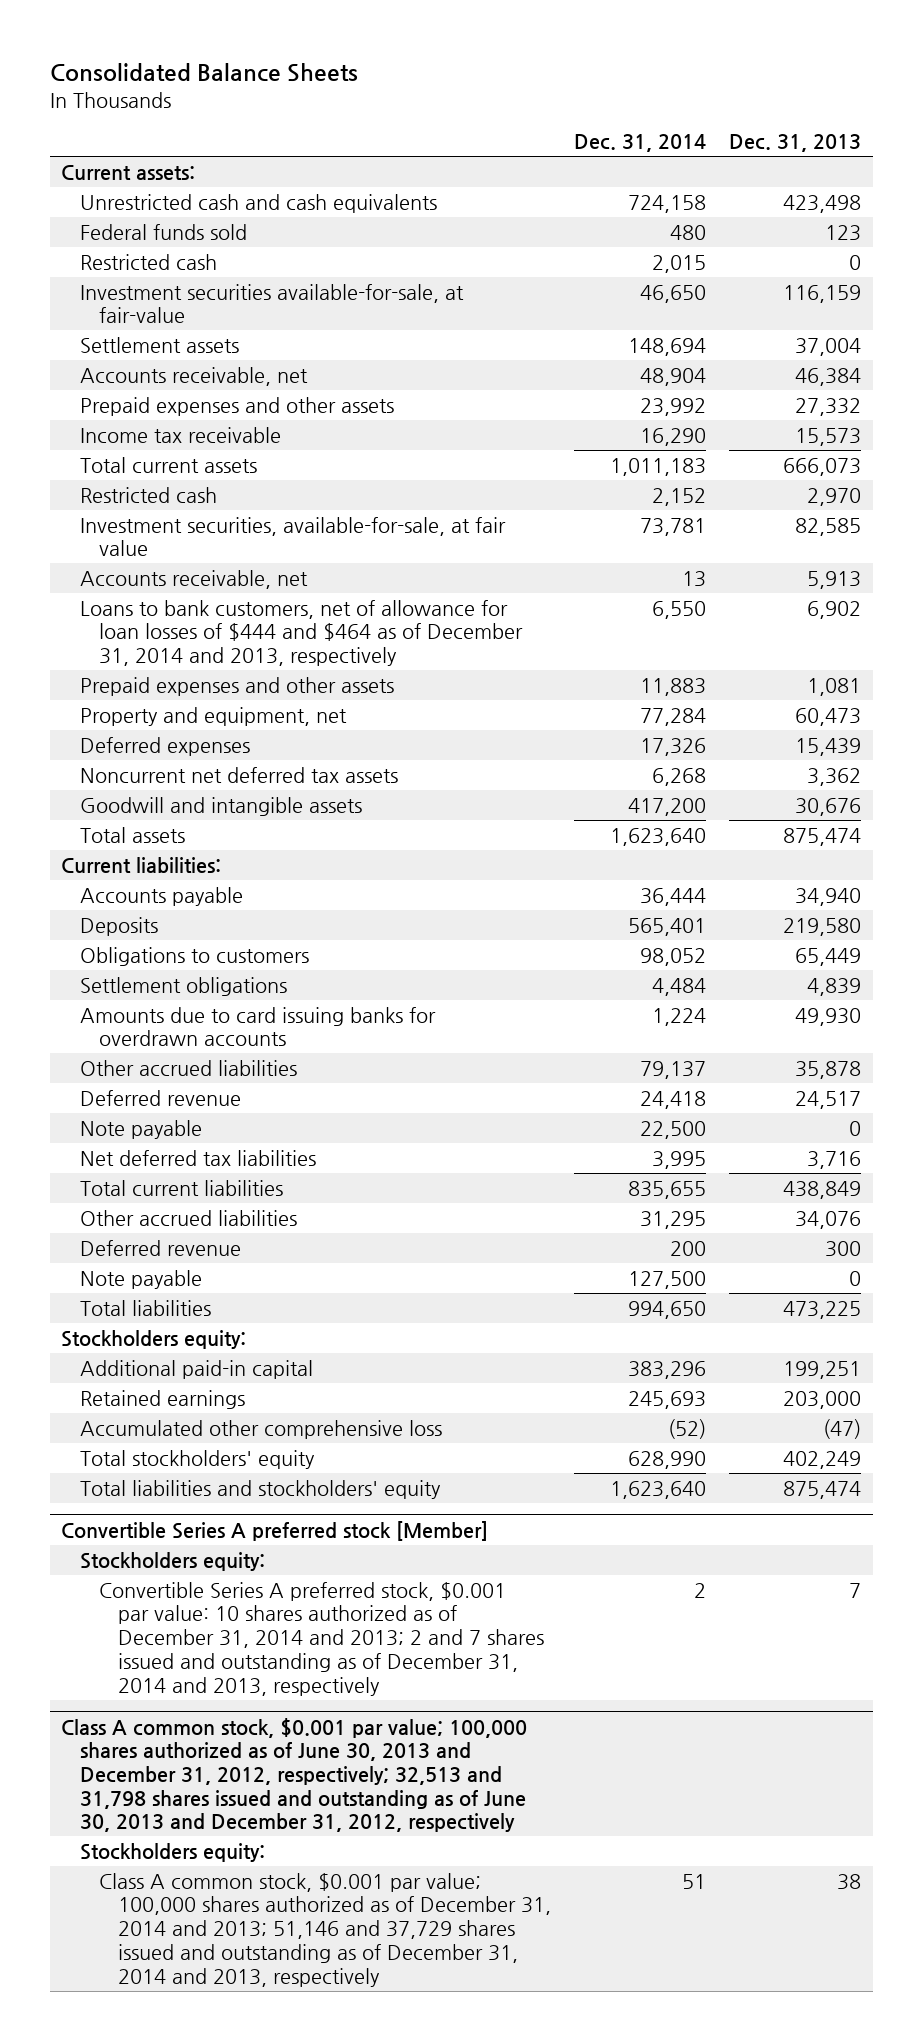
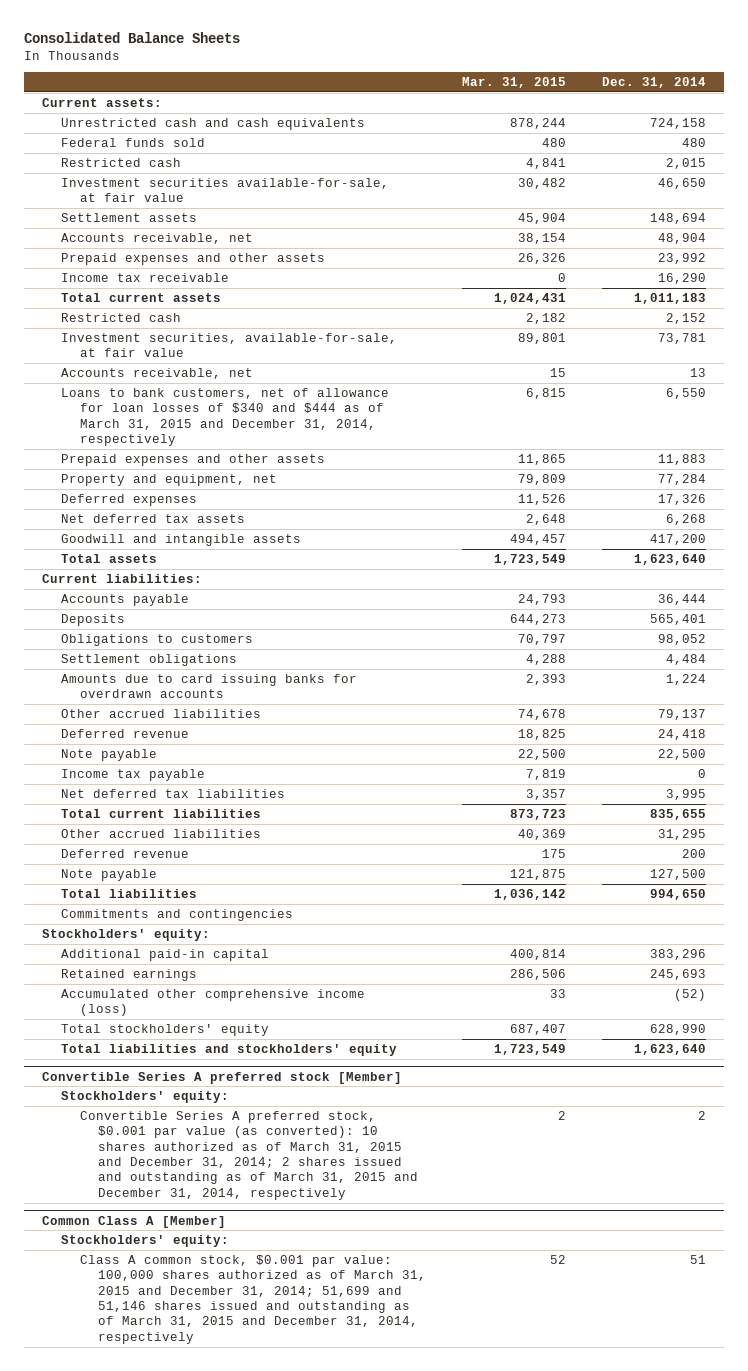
[728,134,861,153] Dec. 31, 2013 -> none
none -> [462,76,567,88] Mar. 31, 2015
[80,283,465,324] Investment securities available-for-sale, at fair-value -> [60,177,389,203] Investment securities available-for-sale, at fair value
[80,599,523,667] Loans to bank customers, net of allowance for loan losses of $444 and $464 as of December 31, 2014 and 2013, respectively -> [60,387,389,447] Loans to bank customers, net of allowance for loan losses of $340 and $444 as of March 31, 2015 and December 31, 2014, respectively
[80,766,399,783] Noncurrent net deferred tax assets -> [60,513,245,523] Net deferred tax assets
none -> [60,768,205,781] Income tax payable
none -> [60,908,293,921] Commitments and contingencies
[61,1329,247,1349] Stockholders equity: -> [41,928,210,941] Stockholders' equity:
[80,1419,443,1439] Accumulated other comprehensive loss -> [60,988,365,1017] Accumulated other comprehensive income (loss)
[80,1551,266,1571] Stockholders equity: -> [60,1090,229,1103] Stockholders' equity:
[98,1581,544,1696] Convertible Series A preferred stock, $0.001 par value: 10 shares authorized as of December 31, 2014 and 2013; 2 and 7 shares issued and outstanding as of December 31, 2014 and 2013, respectively -> [79,1110,419,1200] Convertible Series A preferred stock, $0.001 par value (as converted): 10 shares authorized as of March 31, 2015 and December 31, 2014; 2 shares issued and outstanding as of March 31, 2015 and December 31, 2014, respectively
[61,1717,528,1833] Class A common stock, $0.001 par value; 100,000 shares authorized as of June 30, 2013 and December 31, 2012, respectively; 32,513 and 31,798 shares issued and outstanding as of June 30, 2013 and December 31, 2012, respectively -> [41,1215,226,1228] Common Class A [Member]
[80,1842,266,1862] Stockholders equity: -> [60,1234,229,1247] Stockholders' equity:
[98,1872,551,1987] Class A common stock, $0.001 par value; 100,000 shares authorized as of December 31, 2014 and 2013; 51,146 and 37,729 shares issued and outstanding as of December 31, 2014 and 2013, respectively -> [79,1254,427,1344] Class A common stock, $0.001 par value: 100,000 shares authorized as of March 31, 2015 and December 31, 2014; 51,699 and 51,146 shares issued and outstanding as of March 31, 2015 and December 31, 2014, respectively

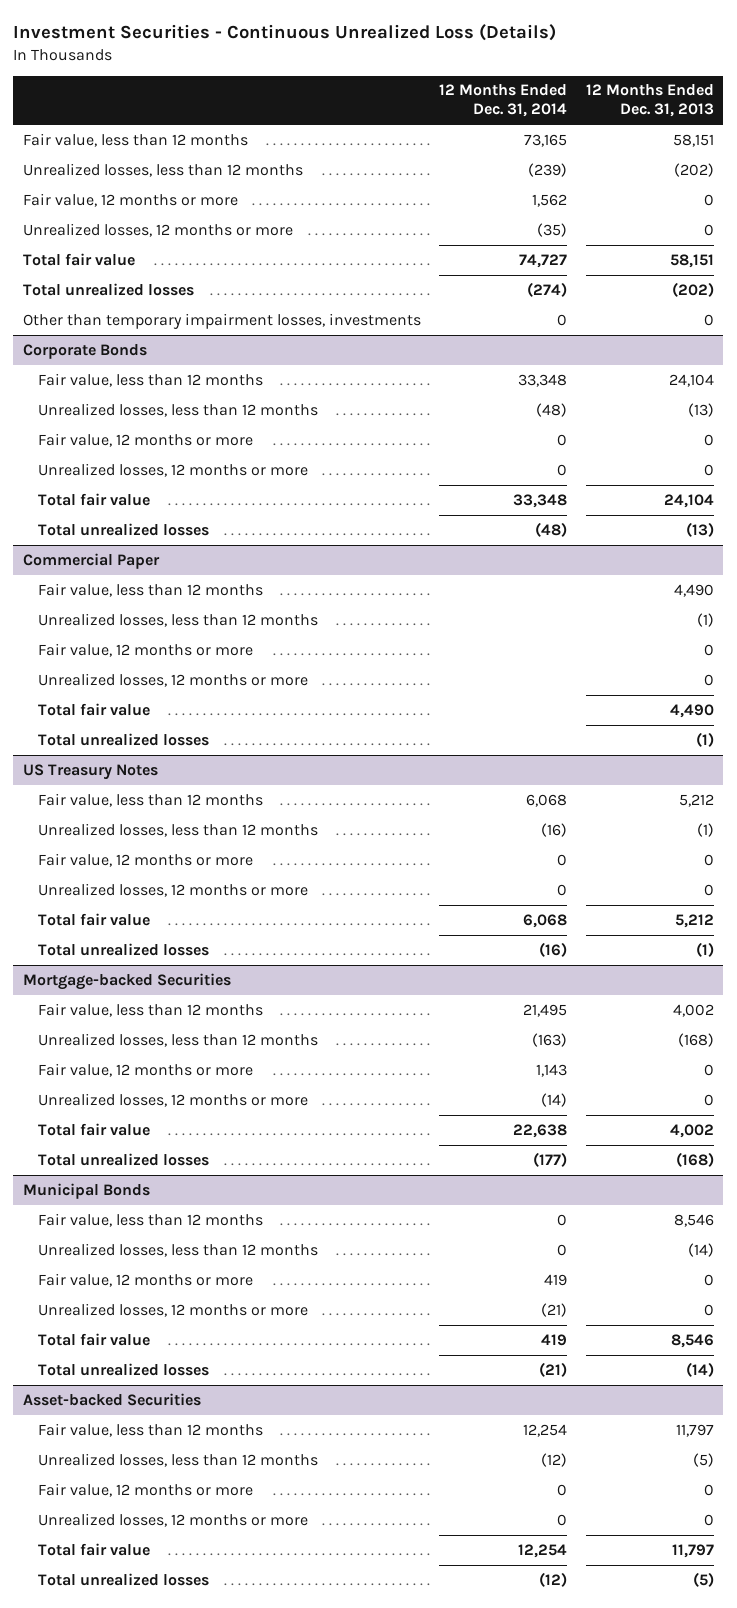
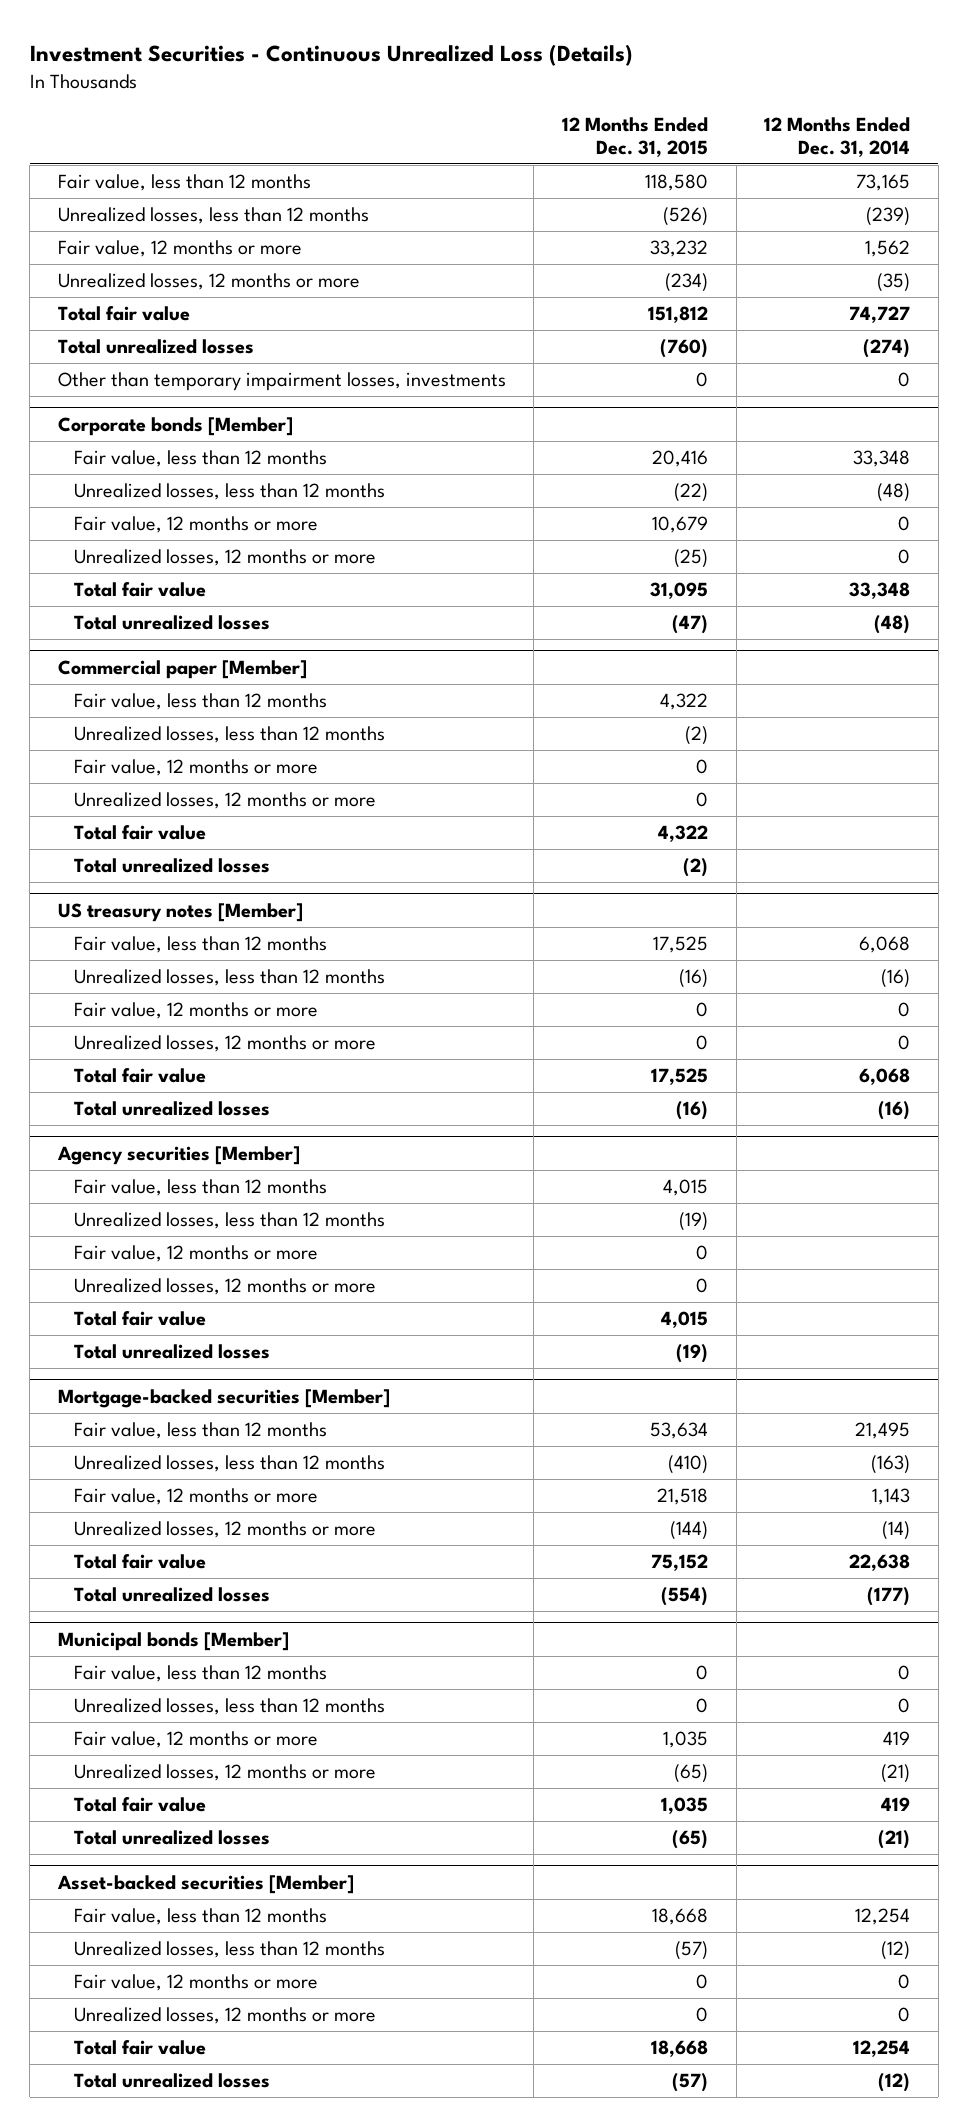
[586,84,715,118] 12 Months Ended Dec. 31, 2013 -> none
none -> [561,116,708,157] 12 Months Ended Dec. 31, 2015
[22,343,147,359] Corporate Bonds -> [57,416,293,436] Corporate bonds [Member]
[22,552,160,569] Commercial Paper -> [57,659,307,679] Commercial paper [Member]
[22,763,158,780] US Treasury Notes -> [57,902,303,922] US treasury notes [Member]
none -> [56,1145,300,1165] Agency securities [Member]
none -> [73,1179,327,1197] Fair value, less than 12 months
none -> [73,1212,385,1230] Unrealized losses, less than 12 months
none -> [73,1245,318,1263] Fair value, 12 months or more
none -> [73,1278,376,1296] Unrealized losses, 12 months or more
none -> [73,1311,206,1327] Total fair value
none -> [73,1344,270,1360] Total unrealized losses
[22,972,231,990] Mortgage-backed Securities -> [57,1388,390,1408] Mortgage-backed securities [Member]
[22,1182,150,1199] Municipal Bonds -> [57,1631,289,1651] Municipal bonds [Member]
[22,1392,201,1406] Asset-backed Securities -> [56,1874,354,1894] Asset-backed securities [Member]

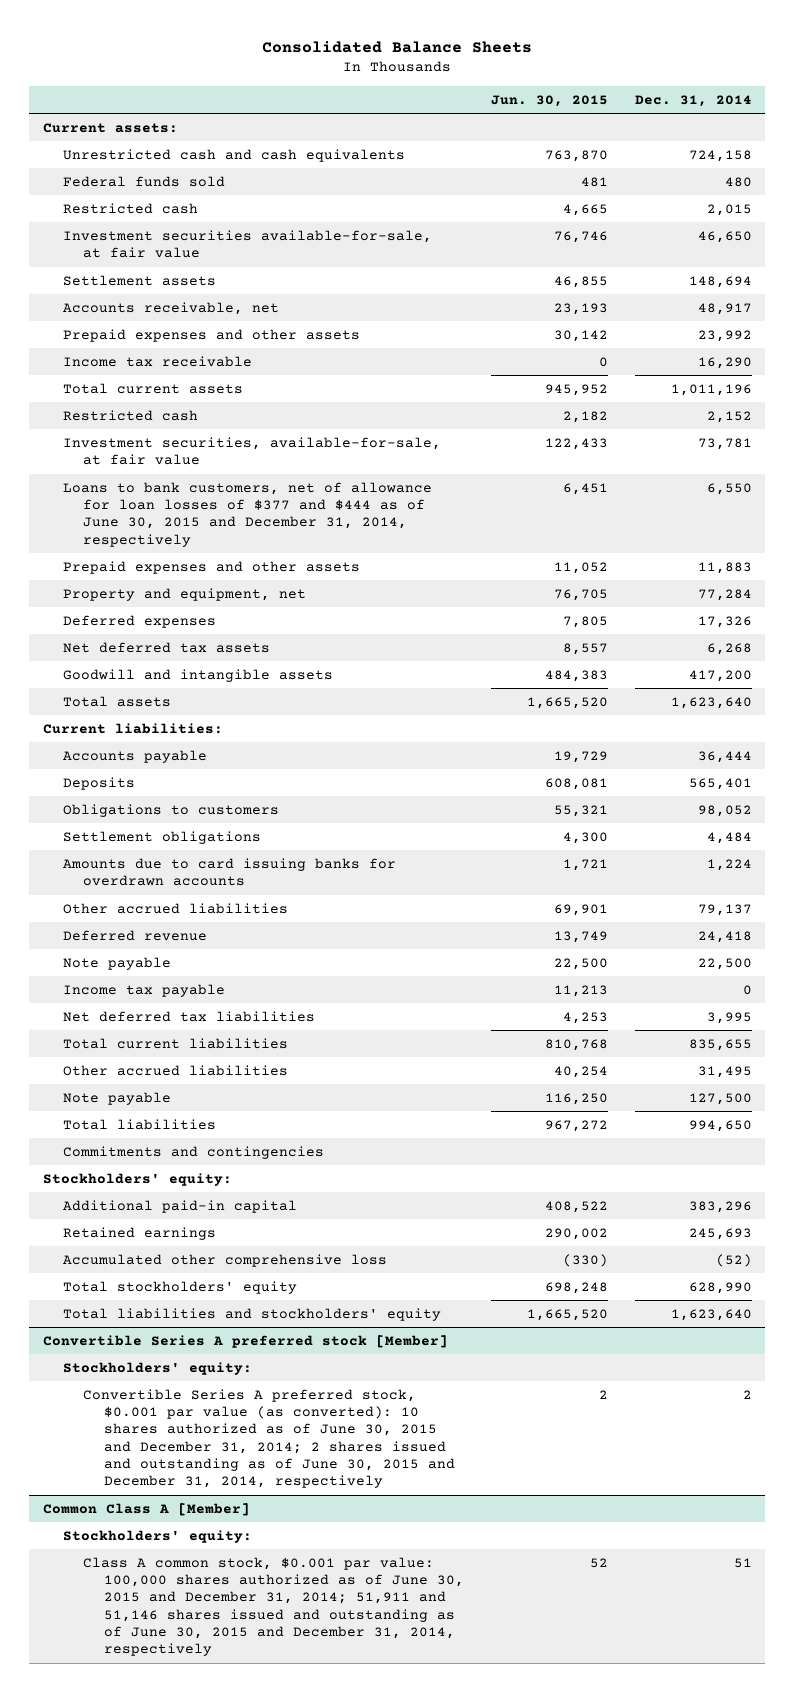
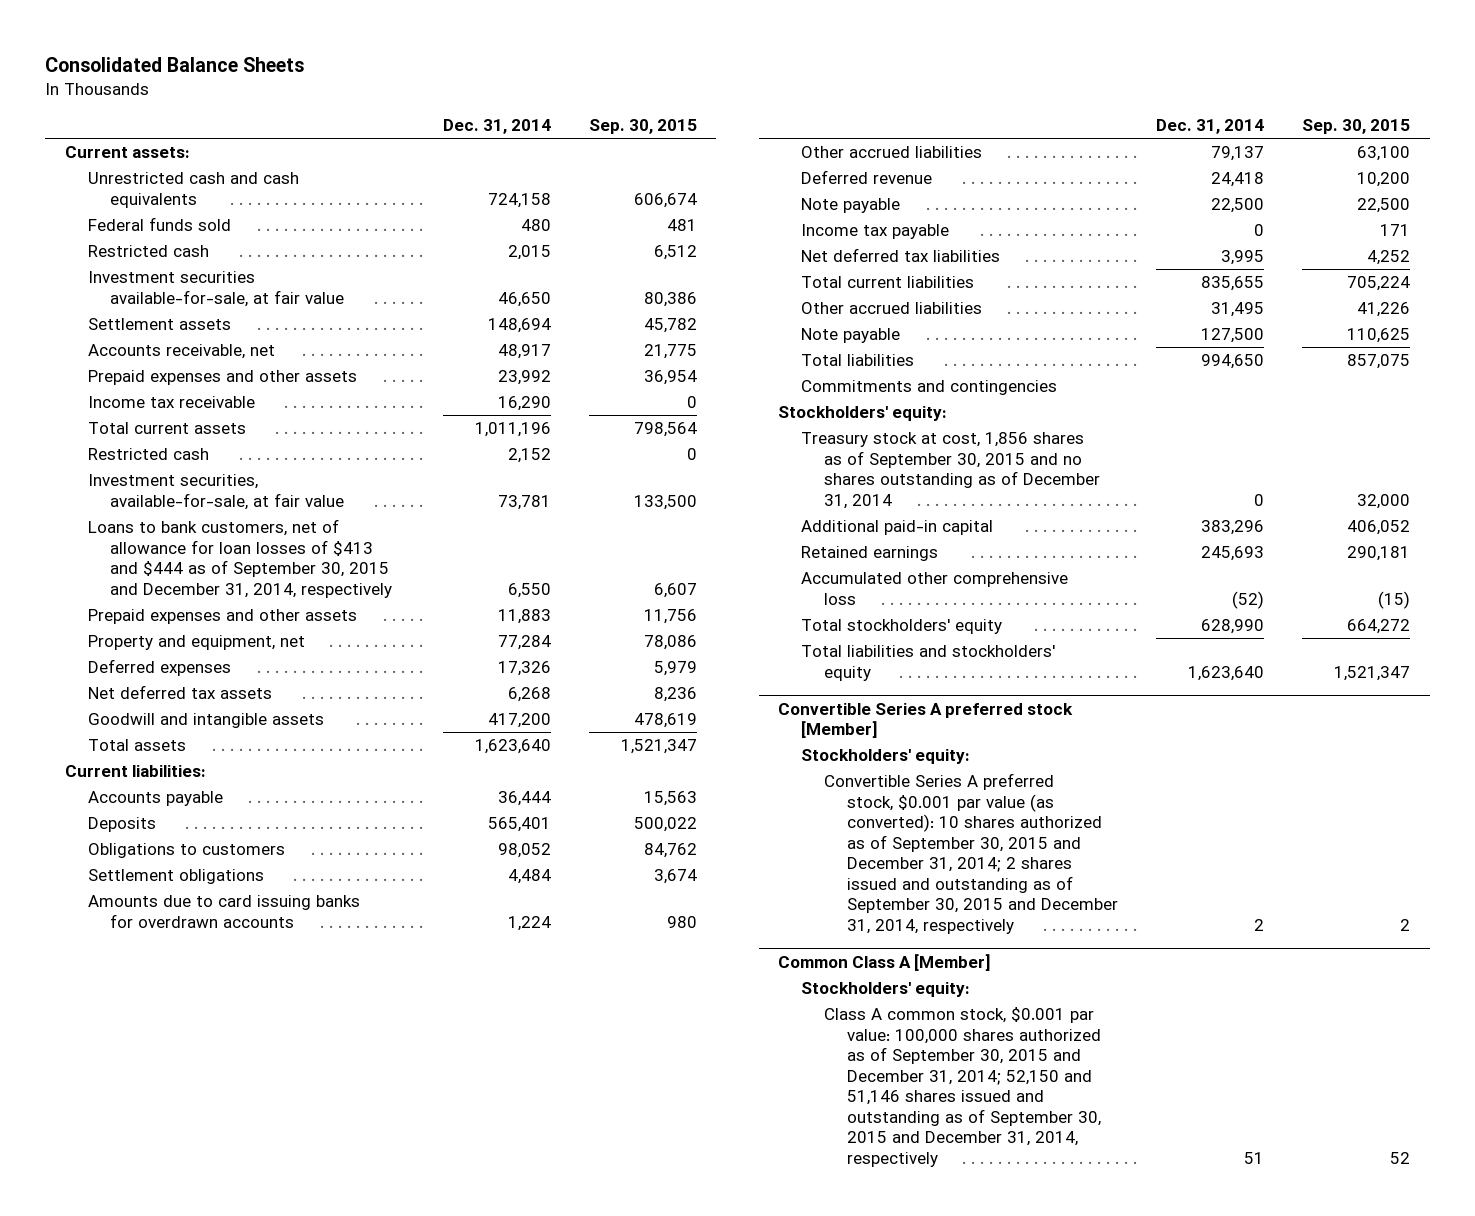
[490,94,608,107] Jun. 30, 2015 -> none
none -> [589,118,698,134] Sep. 30, 2015
[63,481,433,547] Loans to bank customers, net of allowance for loan losses of $377 and $444 as of June 30, 2015 and December 31, 2014, respectively -> [87,519,393,598] Loans to bank customers, net of allowance for loan losses of $413 and $444 as of September 30, 2015 and December 31, 2014, respectively
none -> [800,432,1100,509] Treasury stock at cost, 1,856 shares as of September 30, 2015 and no shares outstanding as of December 31, 2014
[83,1388,455,1488] Convertible Series A preferred stock, $0.001 par value (as converted): 10 shares authorized as of June 30, 2015 and December 31, 2014; 2 shares issued and outstanding as of June 30, 2015 and December 31, 2014, respectively -> [823,773,1118,935] Convertible Series A preferred stock, $0.001 par value (as converted): 10 shares authorized as of September 30, 2015 and December 31, 2014; 2 shares issued and outstanding as of September 30, 2015 and December 31, 2014, respectively
[83,1556,464,1656] Class A common stock, $0.001 par value: 100,000 shares authorized as of June 30, 2015 and December 31, 2014; 51,911 and 51,146 shares issued and outstanding as of June 30, 2015 and December 31, 2014, respectively -> [823,1007,1101,1168] Class A common stock, $0.001 par value: 100,000 shares authorized as of September 30, 2015 and December 31, 2014; 52,150 and 51,146 shares issued and outstanding as of September 30, 2015 and December 31, 2014, respectively

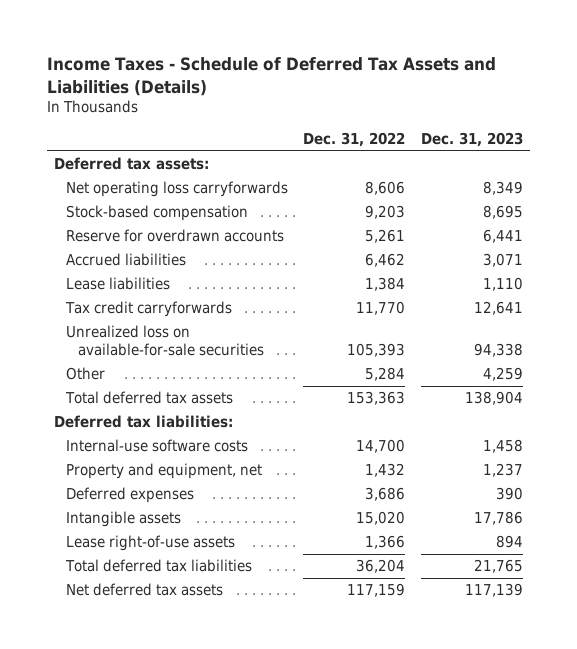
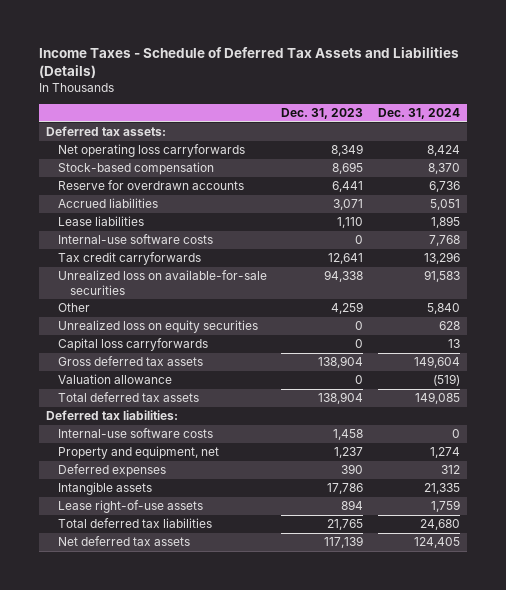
[303,132,406,148] Dec. 31, 2022 -> none
none -> [377,108,460,120] Dec. 31, 2024
none -> [58,234,214,245] Internal-use software costs
none -> [58,320,259,334] Unrealized loss on equity securities
none -> [58,338,209,352] Capital loss carryforwards
none -> [58,356,204,367] Gross deferred tax assets
none -> [58,374,173,385] Valuation allowance

